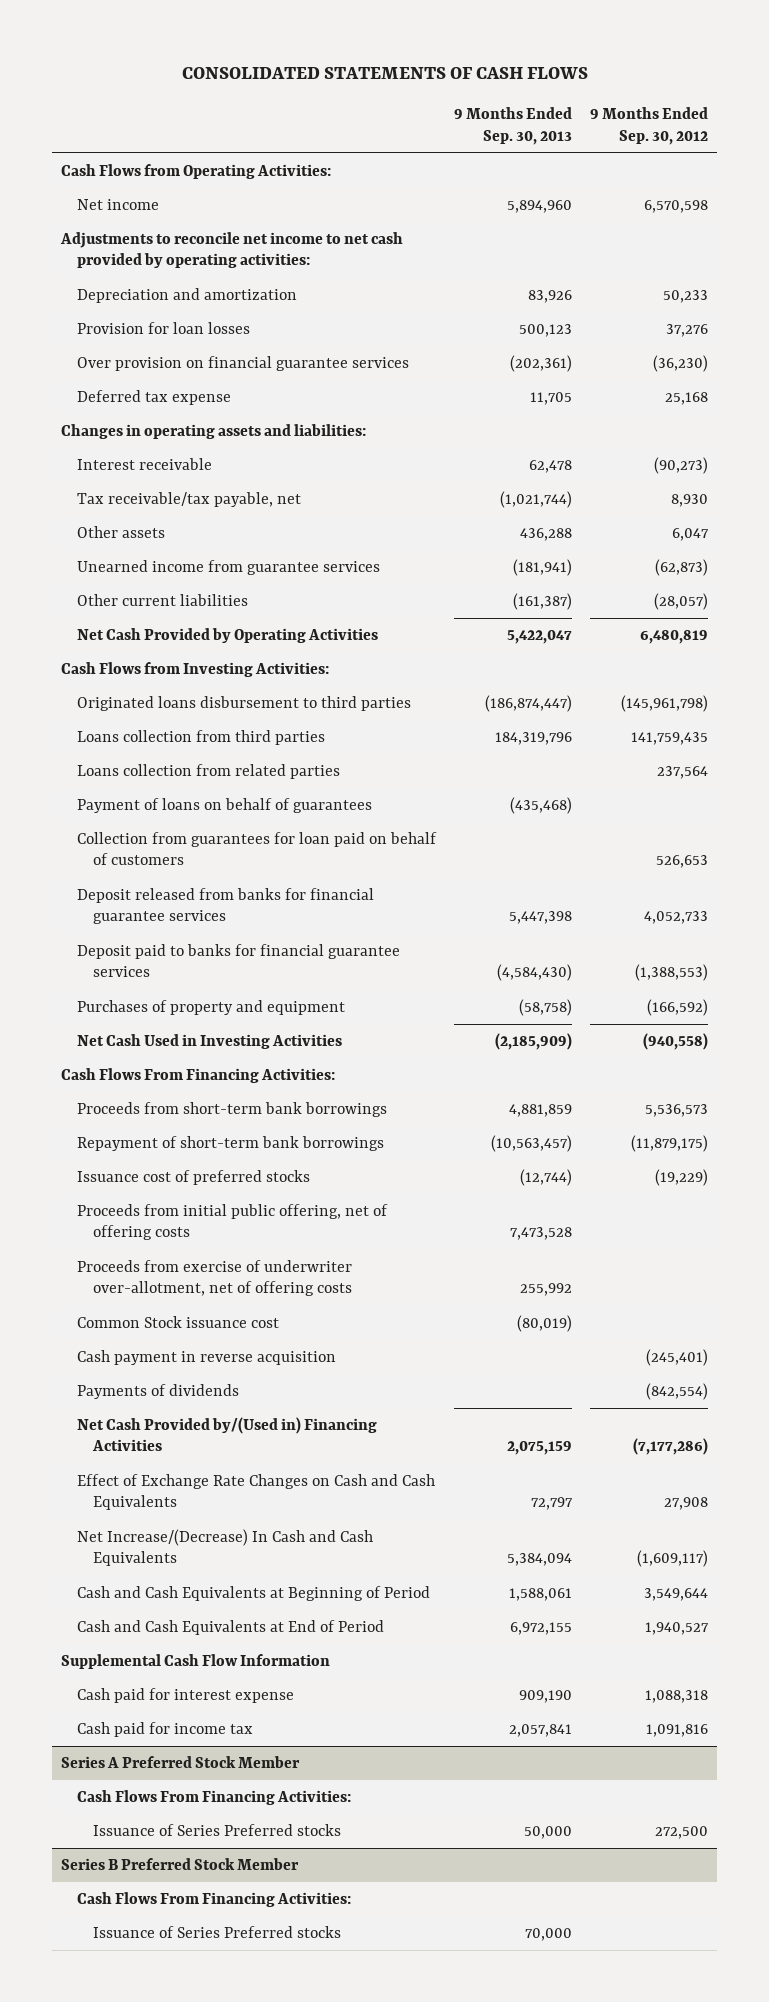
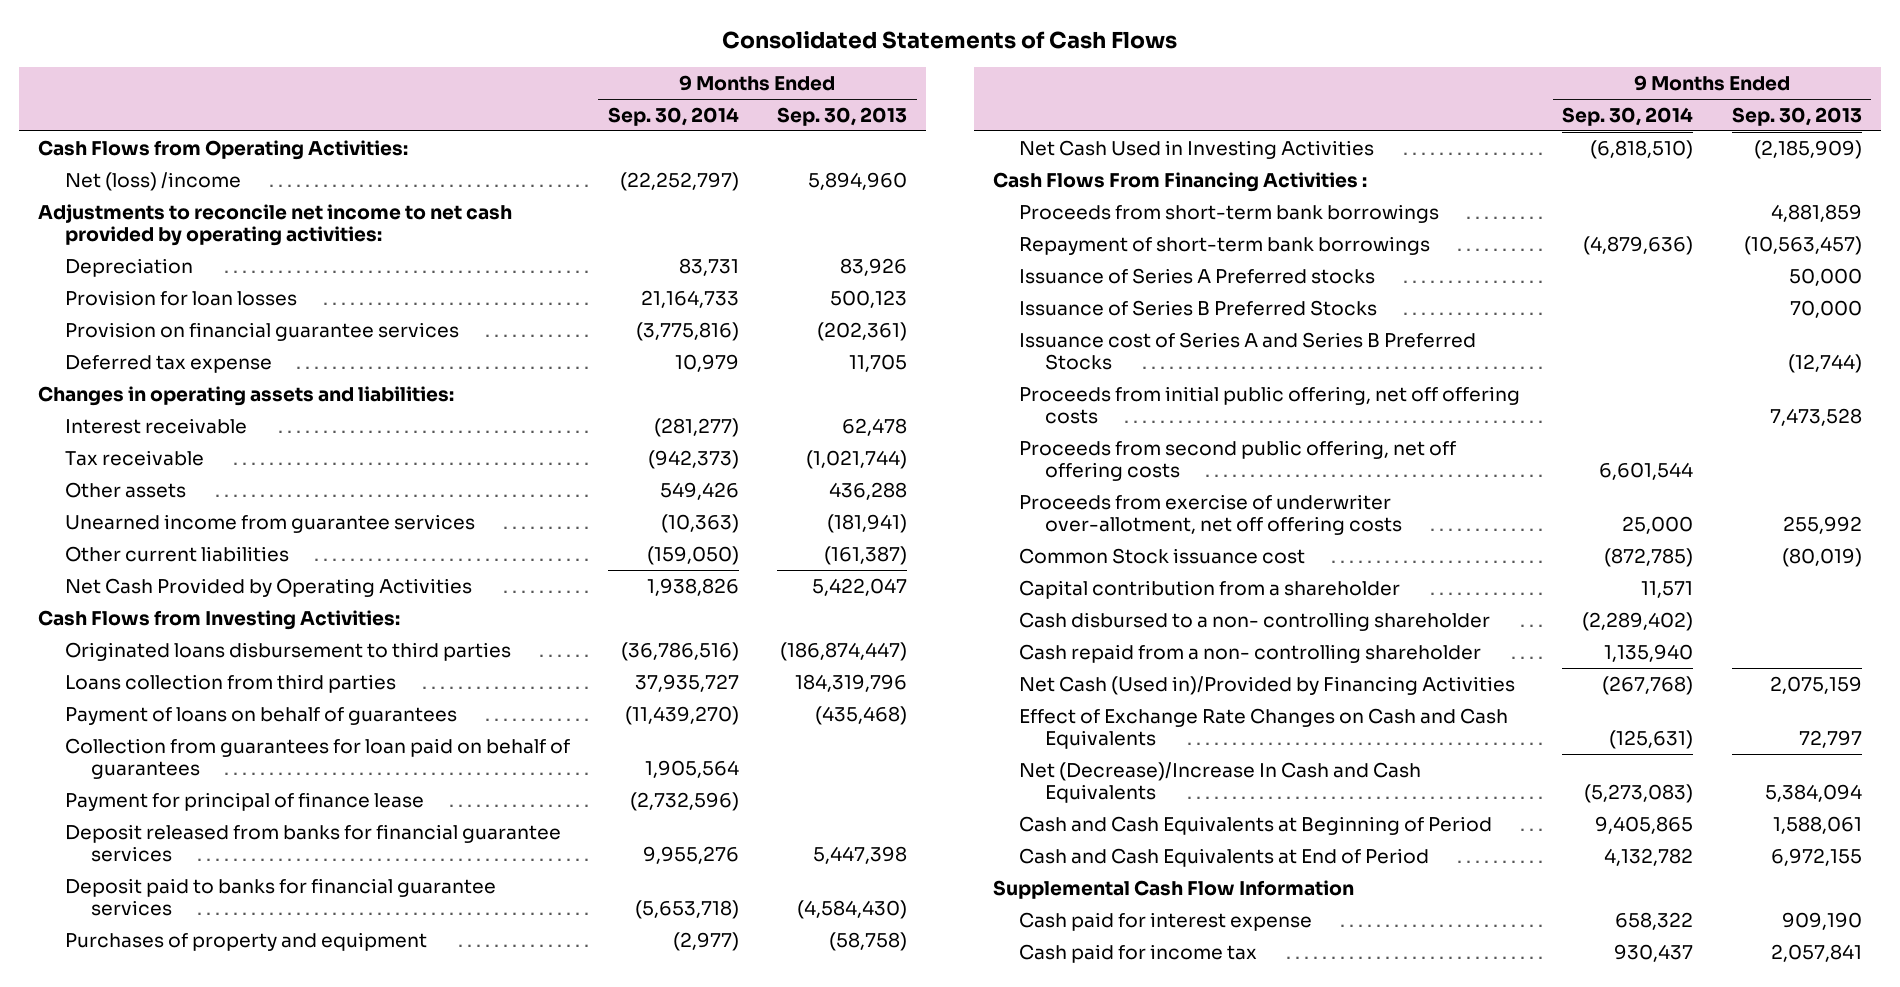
[181,67,588,80] CONSOLIDATED STATEMENTS OF CASH FLOWS -> [721,31,1177,50] Consolidated Statements of Cash Flows
[590,107,709,145] 9 Months Ended Sep. 30, 2012 -> none
none -> [607,106,739,126] Sep. 30, 2014
[76,199,159,211] Net income -> [64,171,241,191] Net (loss) /income
[76,288,297,304] Depreciation and amortization -> [64,257,193,277] Depreciation
[76,356,409,372] Over provision on financial guarantee services -> [64,321,459,341] Provision on financial guarantee services
[76,492,301,508] Tax receivable/tax payable, net -> [64,449,204,466] Tax receivable
[76,764,340,780] Loans collection from related parties -> none
[76,832,437,866] Collection from guarantees for loan paid on behalf of customers -> [64,737,570,779] Collection from guarantees for loan paid on behalf of guarantees
none -> [64,791,424,811] Payment for principal of finance lease
[60,1068,335,1084] Cash Flows From Financing Activities: -> [992,171,1367,192] Cash Flows From Financing Activities :
none -> [1019,267,1376,284] Issuance of Series A Preferred stocks
none -> [1019,299,1378,316] Issuance of Series B Preferred Stocks
[76,1170,310,1186] Issuance cost of preferred stocks -> [1019,331,1477,370] Issuance cost of Series A and Series B Preferred Stocks
[76,1204,388,1241] Proceeds from initial public offering, net of offering costs -> [1019,385,1521,424] Proceeds from initial public offering, net off offering costs
none -> [1019,439,1457,481] Proceeds from second public offering, net off offering costs
[76,1260,352,1297] Proceeds from exercise of underwriter over-allotment, net of offering costs -> [1019,493,1403,535] Proceeds from exercise of underwriter over-allotment, net off offering costs
[76,1350,336,1366] Cash payment in reverse acquisition -> none
[76,1384,239,1400] Payments of dividends -> none
none -> [1019,579,1401,599] Capital contribution from a shareholder
none -> [1019,611,1491,631] Cash disbursed to a non- controlling shareholder
none -> [1019,643,1482,663] Cash repaid from a non- controlling shareholder
[76,1417,377,1452] Net Cash Provided by/(Used in) Financing Activities -> [1019,675,1516,695] Net Cash (Used in)/Provided by Financing Activities
[76,1529,373,1567] Net Increase/(Decrease) In Cash and Cash Equivalents -> [1019,761,1422,803] Net (Decrease)/Increase In Cash and Cash Equivalents
[60,1756,300,1769] Series A Preferred Stock Member -> none
[76,1790,351,1806] Cash Flows From Financing Activities: -> none
[92,1824,341,1837] Issuance of Series Preferred stocks -> none
[60,1858,299,1871] Series B Preferred Stock Member -> none
[76,1892,351,1908] Cash Flows From Financing Activities: -> none
[92,1926,341,1939] Issuance of Series Preferred stocks -> none

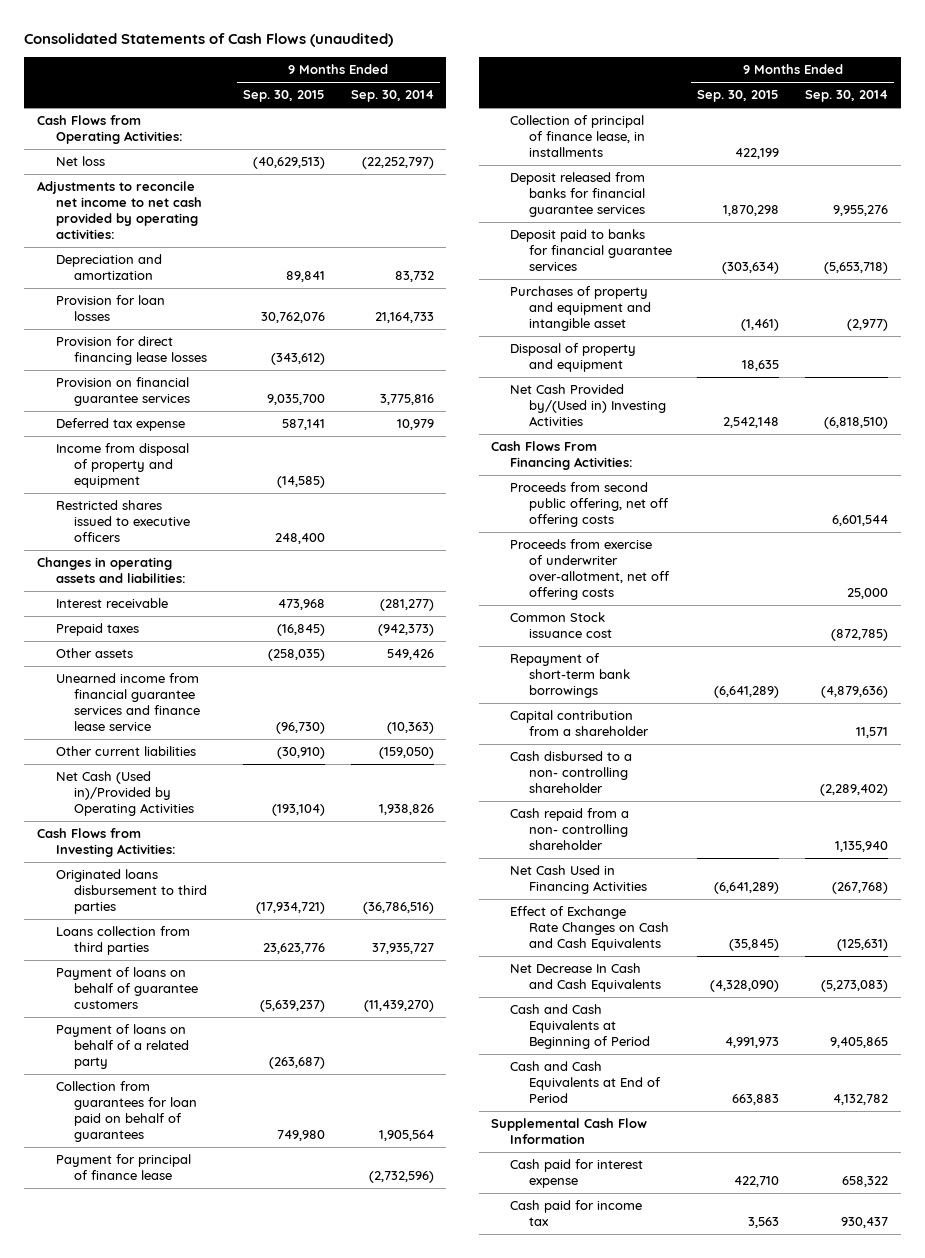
[721,31,1177,50] Consolidated Statements of Cash Flows -> [24,33,394,48] Consolidated Statements of Cash Flows (unaudited)
[777,106,908,126] Sep. 30, 2013 -> none
none -> [242,90,325,103] Sep. 30, 2015
[64,171,241,191] Net (loss) /income -> [55,156,105,167] Net loss
[64,257,193,277] Depreciation -> [55,254,162,281] Depreciation and amortization
[678,257,739,276] 83,731 -> [394,271,434,283] 83,732
none -> [55,336,208,366] Provision for direct financing lease losses
[635,321,739,341] (3,775,816) -> [379,394,434,406] 3,775,816
none -> [55,443,189,489] Income from disposal of property and equipment
none -> [55,500,191,543] Restricted shares issued to executive officers
[64,449,204,466] Tax receivable -> [55,623,139,637] Prepaid taxes
[64,513,475,533] Unearned income from guarantee services -> [55,673,201,732] Unearned income from financial guarantee services and finance lease service
[64,577,472,597] Net Cash Provided by Operating Activities -> [55,771,195,817] Net Cash (Used in)/Provided by Operating Activities
[64,706,457,725] Payment of loans on behalf of guarantees -> [55,967,199,1010] Payment of loans on behalf of guarantee customers
none -> [55,1024,190,1070] Payment of loans on behalf of a related party
none -> [510,115,645,158] Collection of principal of finance lease, in installments
[1019,203,1440,223] Proceeds from short-term bank borrowings -> none
[1019,267,1376,284] Issuance of Series A Preferred stocks -> none
[1019,299,1378,316] Issuance of Series B Preferred Stocks -> none
[1019,331,1477,370] Issuance cost of Series A and Series B Preferred Stocks -> none
[1019,385,1521,424] Proceeds from initial public offering, net off offering costs -> none
[64,931,427,951] Purchases of property and equipment -> [510,286,651,332] Purchases of property and equipment and intangible asset
none -> [510,343,637,373] Disposal of property and equipment
[1019,139,1375,159] Net Cash Used in Investing Activities -> [510,384,666,427] Net Cash Provided by/(Used in) Investing Activities
[992,171,1367,192] Cash Flows From Financing Activities : -> [491,441,634,471] Cash Flows From Financing Activities:
[1019,235,1431,255] Repayment of short-term bank borrowings -> [510,653,630,699] Repayment of short-term bank borrowings
[1019,675,1516,695] Net Cash (Used in)/Provided by Financing Activities -> [510,865,647,895] Net Cash Used in Financing Activities
[1019,761,1422,803] Net (Decrease)/Increase In Cash and Cash Equivalents -> [510,963,661,993] Net Decrease In Cash and Cash Equivalents

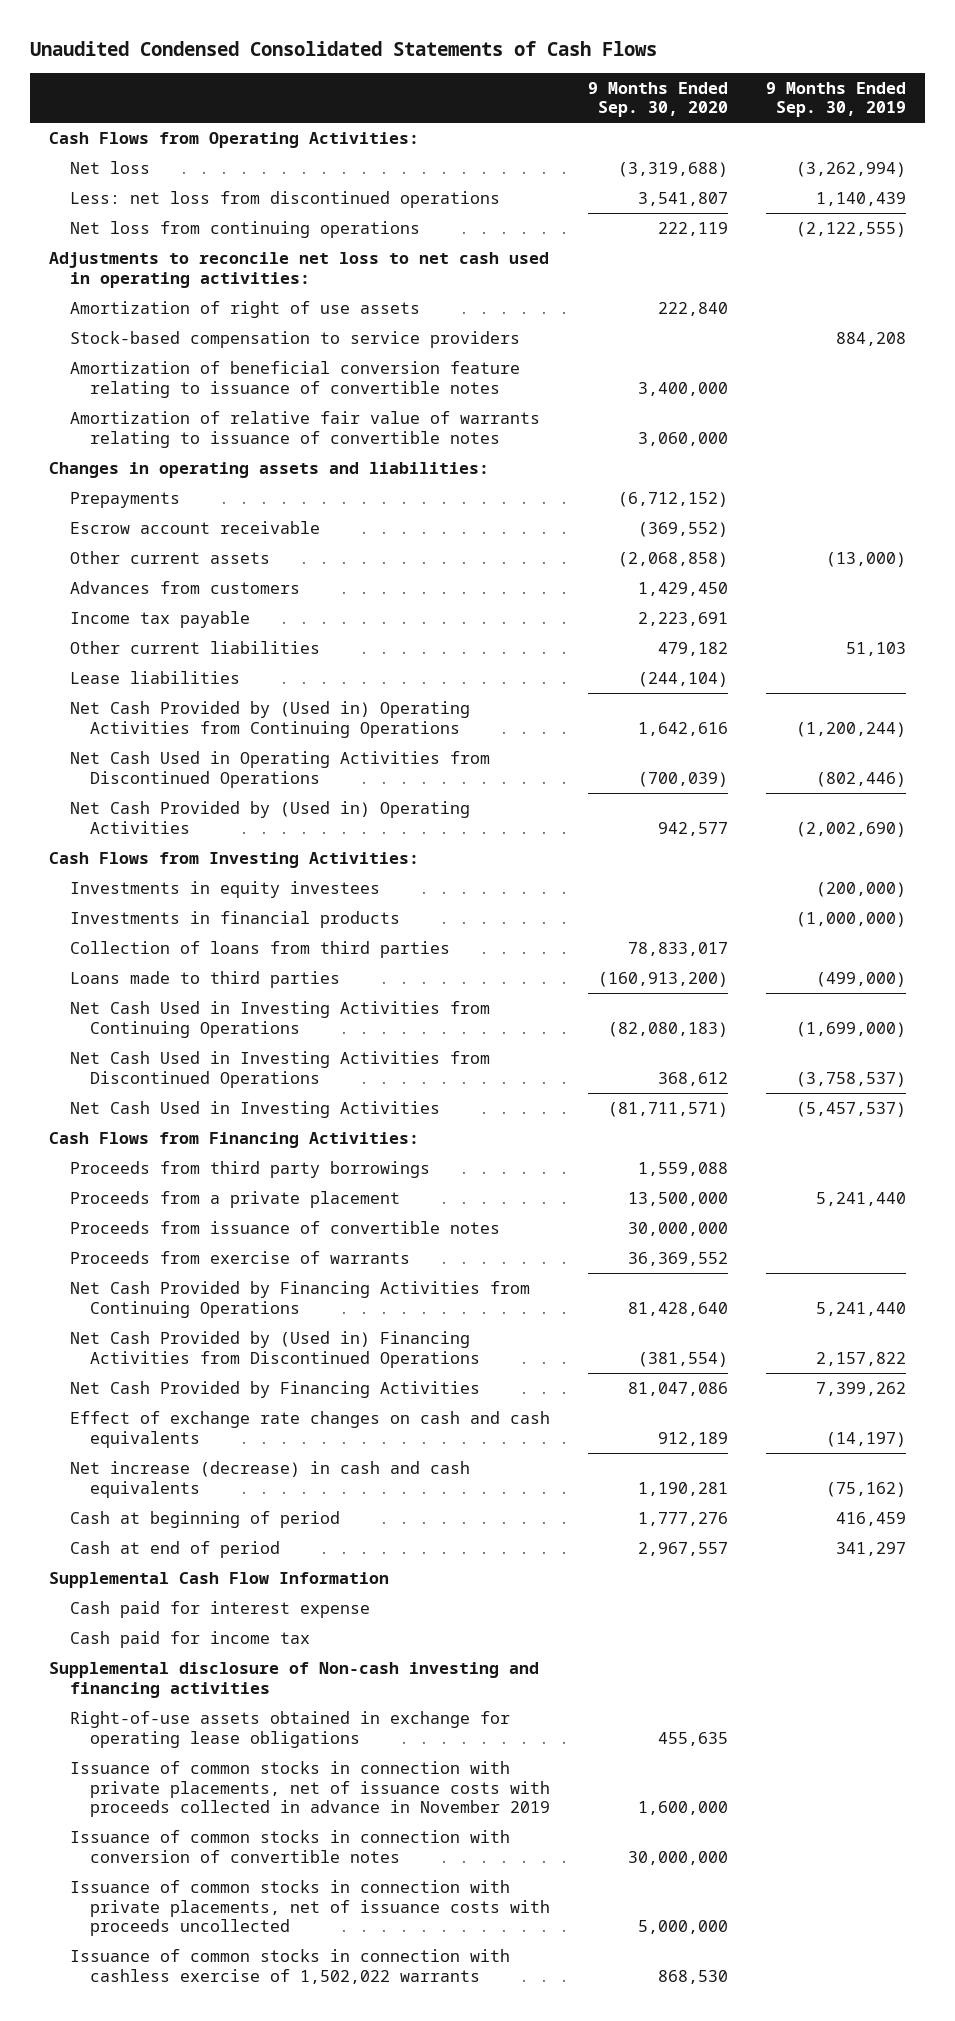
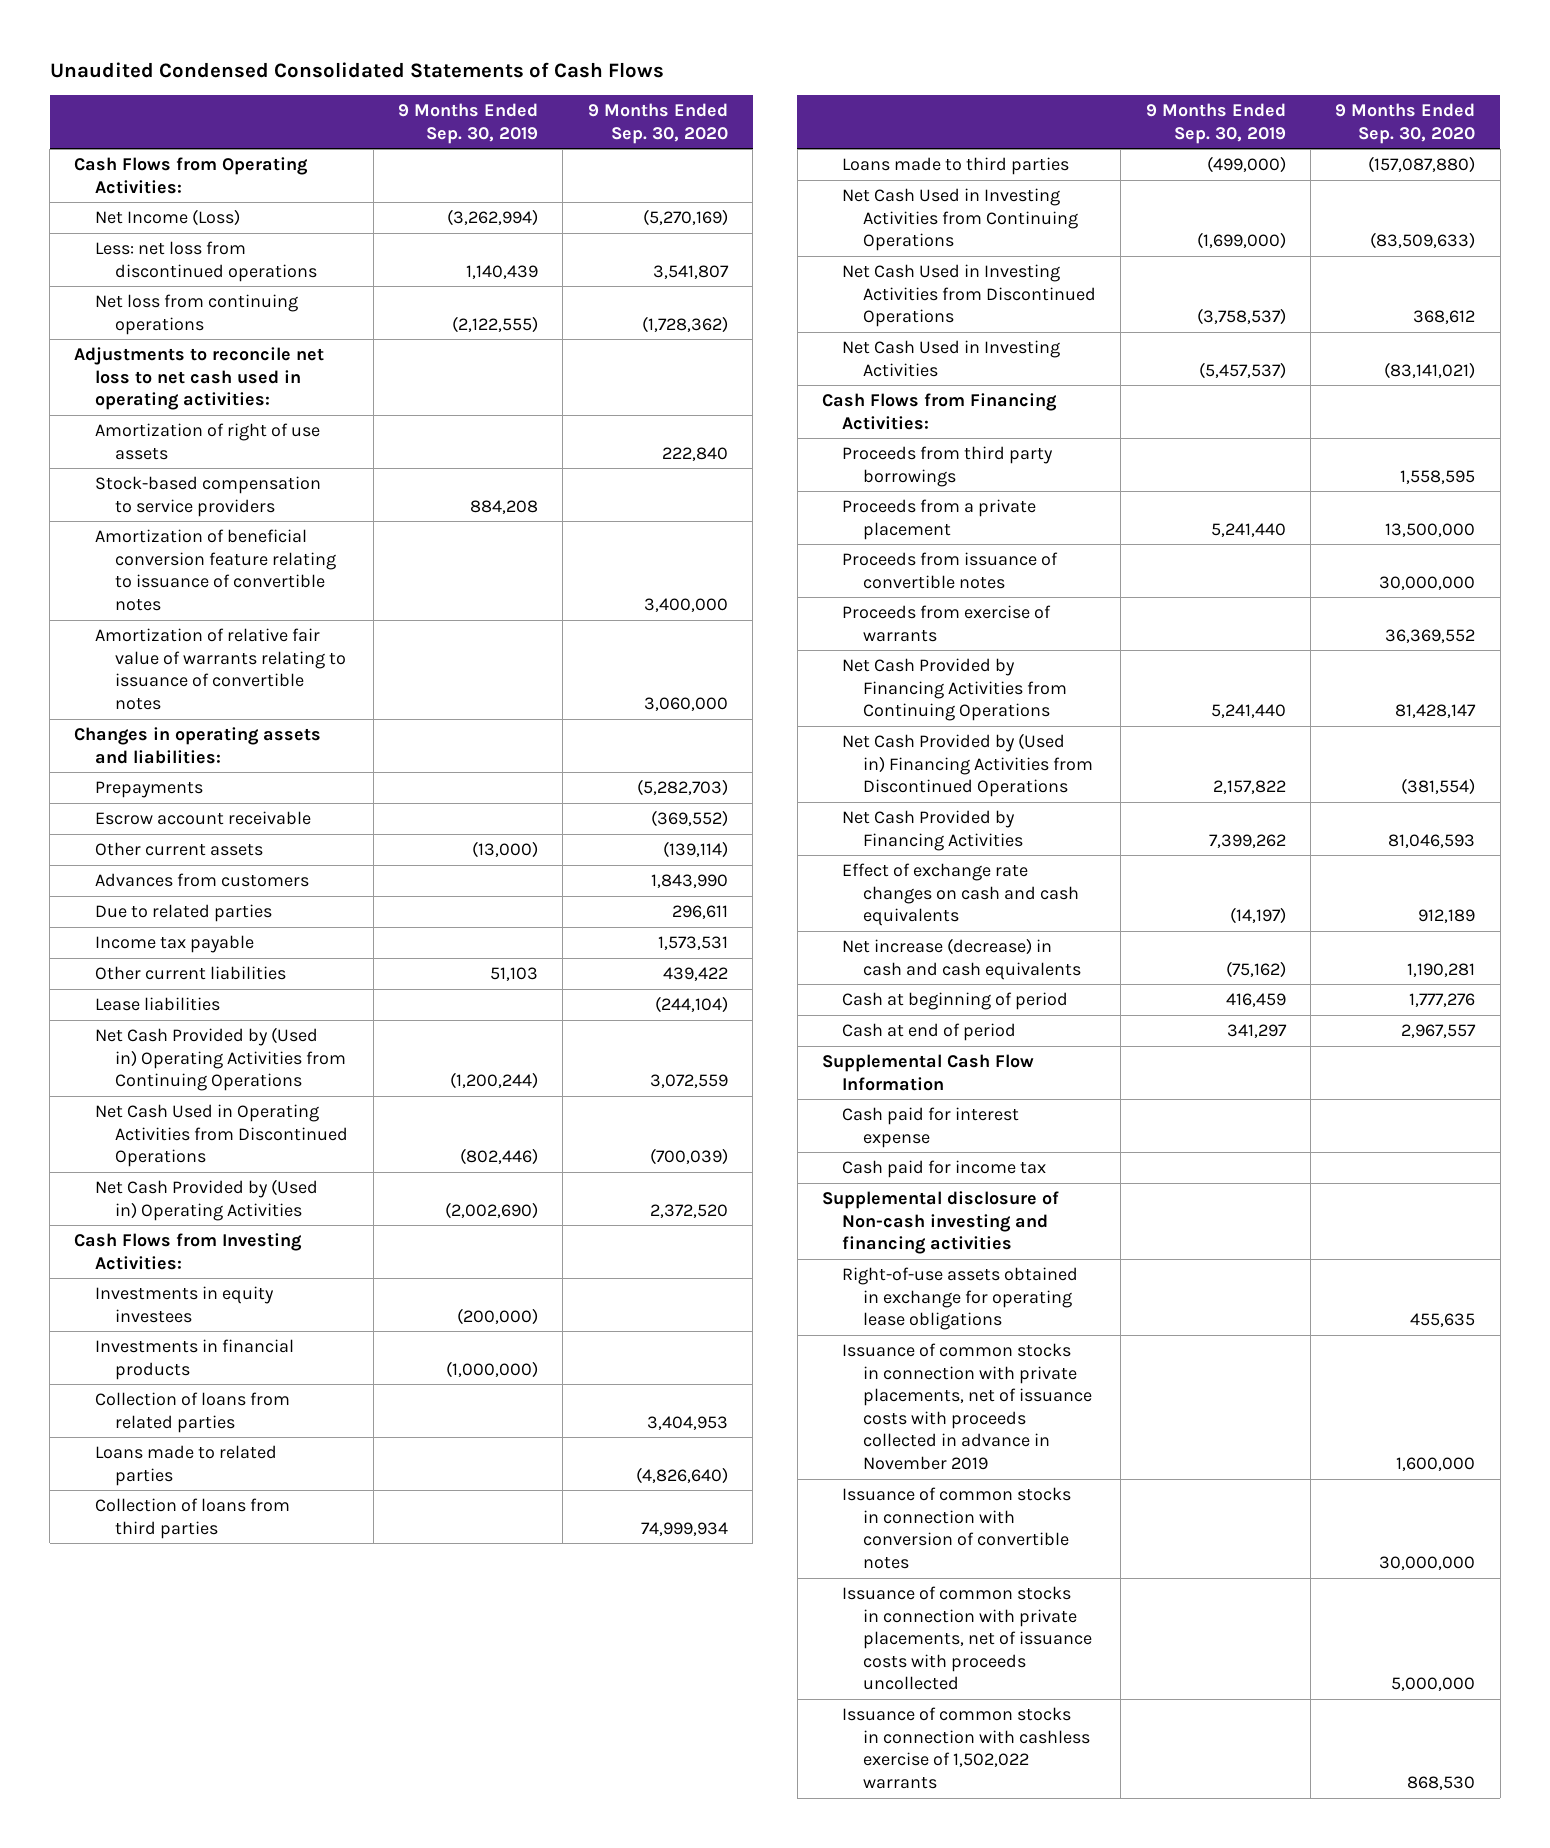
[69,161,150,175] Net loss -> [94,208,240,226] Net Income (Loss)
[617,162,728,178] (3,319,688) -> [642,208,728,226] (5,270,169)
[657,222,728,237] 222,119 -> [641,315,728,333] (1,728,362)
[617,492,728,508] (6,712,152) -> [636,778,728,796] (5,282,703)
[617,552,728,568] (2,068,858) -> [662,840,728,858] (139,114)
[637,582,728,597] 1,429,450 -> [650,873,728,888] 1,843,990
none -> [94,903,272,922] Due to related parties
[637,612,728,627] 2,223,691 -> [657,935,728,950] 1,573,531
[657,642,728,657] 479,182 -> [662,966,728,981] 439,422
[637,721,728,736] 1,642,616 -> [649,1074,728,1089] 3,072,559
[657,821,728,836] 942,577 -> [649,1203,728,1218] 2,372,520
none -> [94,1391,290,1433] Collection of loans from related parties
none -> [94,1444,277,1486] Loans made to related parties
[627,942,728,957] 78,833,017 -> [640,1521,728,1536] 74,999,934
[597,972,728,988] (160,913,200) -> [1368,155,1476,173] (157,087,880)
[607,1021,728,1037] (82,080,183) -> [1370,232,1476,250] (83,509,633)
[607,1102,728,1118] (81,711,571) -> [1384,361,1476,379] (83,141,021)
[637,1162,728,1177] 1,559,088 -> [1400,469,1476,484] 1,558,595
[627,1301,728,1316] 81,428,640 -> [1395,704,1477,719] 81,428,147
[627,1382,728,1397] 81,047,086 -> [1388,833,1476,848] 81,046,593

